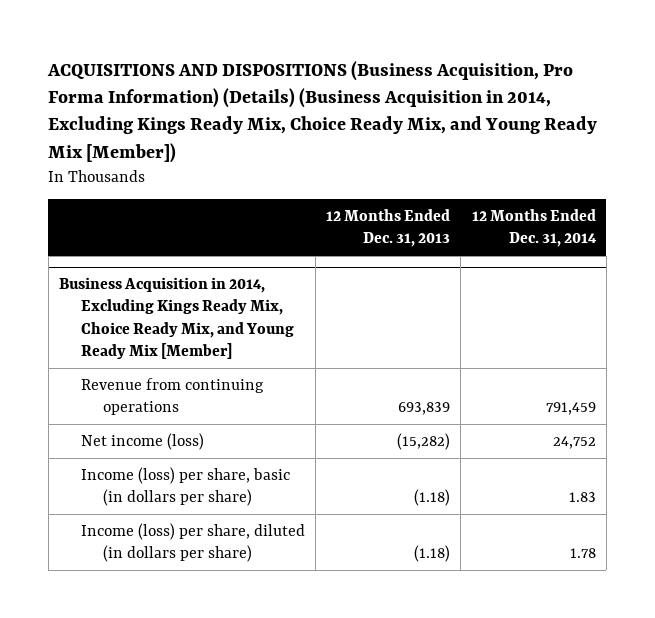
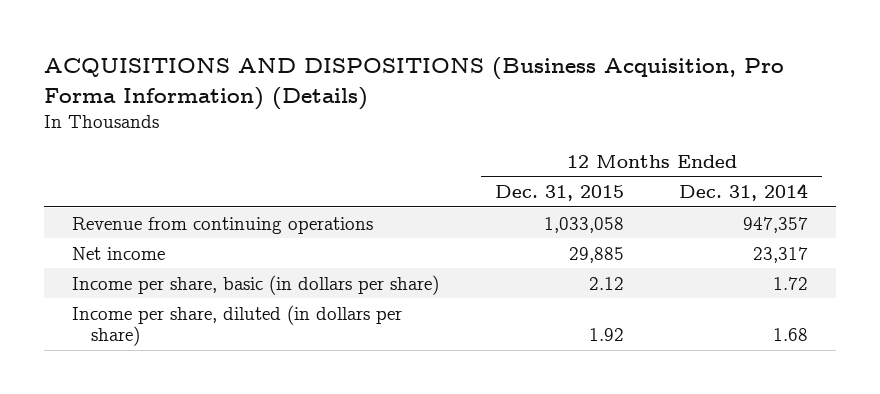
[47,60,598,163] ACQUISITIONS AND DISPOSITIONS (Business Acquisition, Pro Forma Information) (Details) (Business Acquisition in 2014, Excluding Kings Ready Mix, Choice Ready Mix, and Young Ready Mix [Member]) -> [43,57,784,110] ACQUISITIONS AND DISPOSITIONS (Business Acquisition, Pro Forma Information) (Details)
[326,209,451,248] 12 Months Ended Dec. 31, 2013 -> none
none -> [494,185,624,202] Dec. 31, 2015
[59,276,294,360] Business Acquisition in 2014, Excluding Kings Ready Mix, Choice Ready Mix, and Young Ready Mix [Member] -> none
[545,402,596,416] 791,459 -> [743,216,809,233] 947,357
[80,432,204,450] Net income (loss) -> [71,246,165,260] Net income
[552,435,596,449] 24,752 -> [753,246,809,263] 23,317
[80,466,290,507] Income (loss) per share, basic (in dollars per share) -> [71,274,439,295] Income per share, basic (in dollars per share)
[568,492,596,503] 1.83 -> [773,276,809,290] 1.72
[80,522,305,563] Income (loss) per share, diluted (in dollars per share) -> [71,304,402,347] Income per share, diluted (in dollars per share)
[569,548,596,559] 1.78 -> [773,328,809,342] 1.68

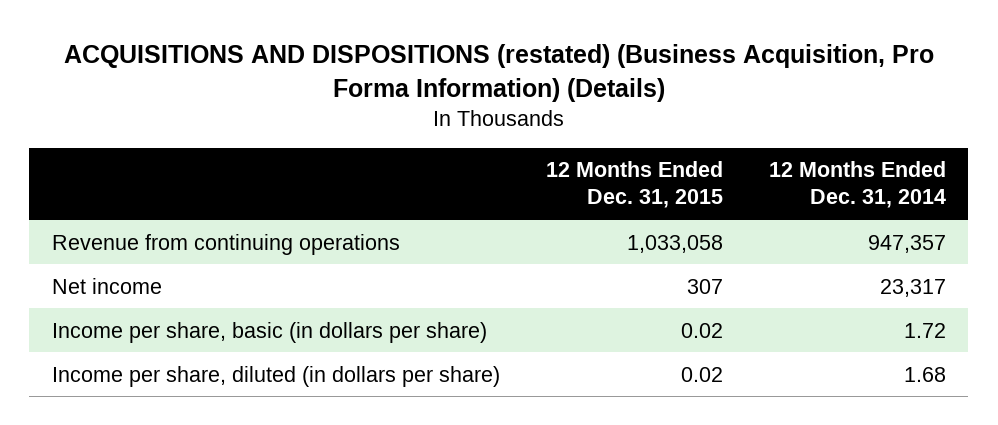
[43,57,784,110] ACQUISITIONS AND DISPOSITIONS (Business Acquisition, Pro Forma Information) (Details) -> [63,44,934,102] ACQUISITIONS AND DISPOSITIONS (restated) (Business Acquisition, Pro Forma Information) (Details)
[568,246,624,263] 29,885 -> [686,278,723,294] 307
[588,276,624,290] 2.12 -> [680,322,723,338] 0.02
[588,328,624,342] 1.92 -> [680,366,723,382] 0.02

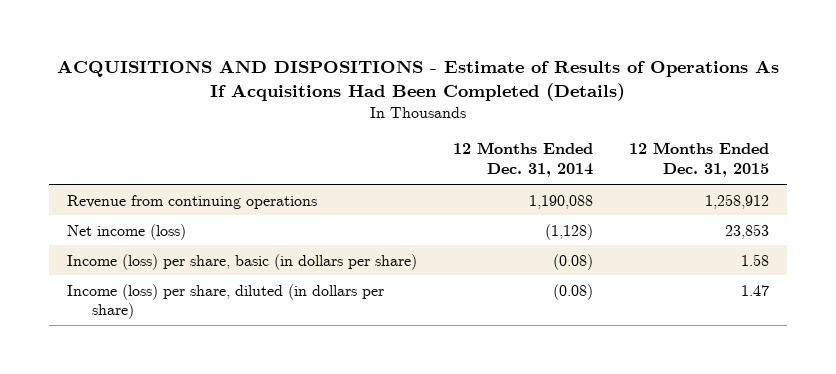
[63,44,934,102] ACQUISITIONS AND DISPOSITIONS (restated) (Business Acquisition, Pro Forma Information) (Details) -> [57,60,780,102] ACQUISITIONS AND DISPOSITIONS - Estimate of Results of Operations As If Acquisitions Had Been Completed (Details)
[626,234,723,253] 1,033,058 -> [705,193,770,209] 1,258,912
[867,234,946,253] 947,357 -> [529,194,594,209] 1,190,088
[52,277,163,294] Net income -> [67,223,187,240] Net income (loss)
[686,278,723,294] 307 -> [725,223,770,239] 23,853
[879,278,946,297] 23,317 -> [545,223,594,240] (1,128)
[52,321,488,343] Income per share, basic (in dollars per share) -> [67,253,418,270] Income (loss) per share, basic (in dollars per share)
[680,322,723,338] 0.02 -> [741,253,770,266] 1.58
[903,322,946,338] 1.72 -> [553,253,594,270] (0.08)
[52,365,501,387] Income per share, diluted (in dollars per share) -> [67,283,385,320] Income (loss) per share, diluted (in dollars per share)
[680,366,723,382] 0.02 -> [741,284,770,296] 1.47
[903,366,946,382] 1.68 -> [553,283,594,300] (0.08)

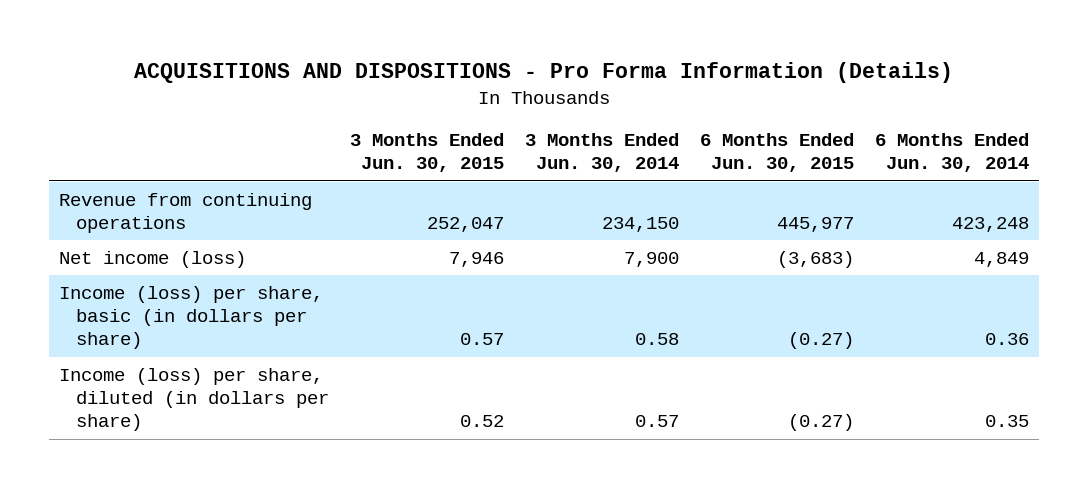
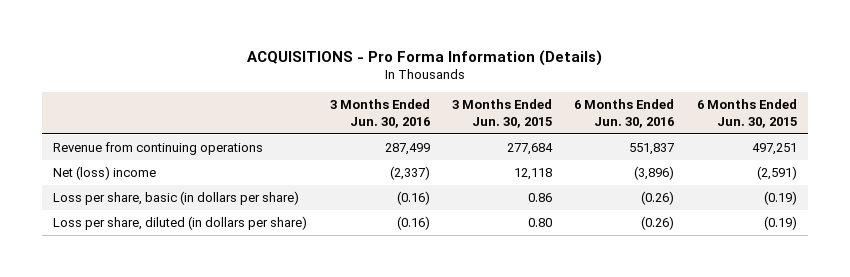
[134,62,954,84] ACQUISITIONS AND DISPOSITIONS - Pro Forma Information (Details) -> [247,49,603,66] ACQUISITIONS - Pro Forma Information (Details)
[524,133,679,173] 3 Months Ended Jun. 30, 2014 -> none
[874,133,1029,173] 6 Months Ended Jun. 30, 2014 -> none
none -> [329,99,430,128] 3 Months Ended Jun. 30, 2016
none -> [574,99,675,128] 6 Months Ended Jun. 30, 2016
[426,217,504,233] 252,047 -> [507,143,554,156] 277,684
[776,217,854,233] 445,977 -> [751,143,797,156] 497,251
[59,250,247,268] Net income (loss) -> [53,166,157,181] Net (loss) income
[448,251,504,267] 7,946 -> [514,168,553,181] 12,118
[776,250,854,268] (3,683) -> [756,166,797,181] (2,591)
[59,285,324,350] Income (loss) per share, basic (in dollars per share) -> [53,191,300,206] Loss per share, basic (in dollars per share)
[459,333,504,346] 0.57 -> [528,193,553,203] 0.86
[787,332,854,350] (0.27) -> [763,191,797,206] (0.19)
[59,367,329,432] Income (loss) per share, diluted (in dollars per share) -> [53,216,308,231] Loss per share, diluted (in dollars per share)
[459,415,504,428] 0.52 -> [528,218,553,228] 0.80
[787,414,854,432] (0.27) -> [763,216,797,231] (0.19)

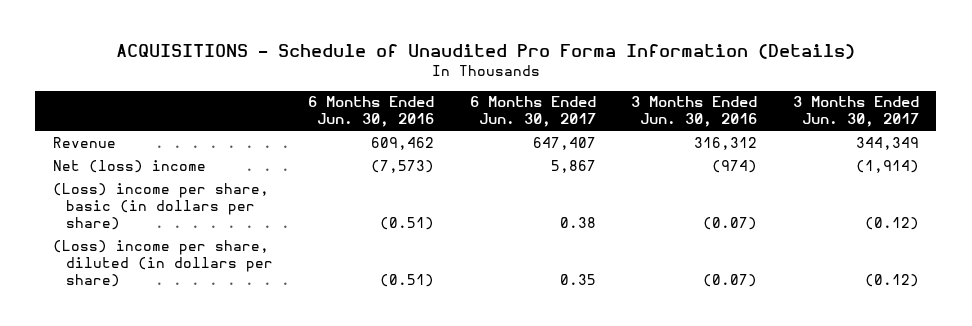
[247,49,603,66] ACQUISITIONS - Pro Forma Information (Details) -> [115,44,855,60] ACQUISITIONS - Schedule of Unaudited Pro Forma Information (Details)
[452,99,553,128] 3 Months Ended Jun. 30, 2015 -> none
[696,99,797,128] 6 Months Ended Jun. 30, 2015 -> none
none -> [469,96,596,128] 6 Months Ended Jun. 30, 2017
none -> [792,96,919,128] 3 Months Ended Jun. 30, 2017
[53,142,264,156] Revenue from continuing operations -> [53,136,117,148] Revenue
[384,143,430,156] 287,499 -> [694,136,758,150] 316,312
[629,143,675,156] 551,837 -> [371,136,435,150] 609,462
[389,166,430,181] (2,337) -> [712,159,758,173] (974)
[634,166,675,181] (3,896) -> [371,159,435,173] (7,573)
[53,191,300,206] Loss per share, basic (in dollars per share) -> [53,182,270,230] (Loss) income per share, basic (in dollars per share)
[396,191,430,206] (0.16) -> [703,216,758,230] (0.07)
[641,191,675,206] (0.26) -> [380,216,435,230] (0.51)
[53,216,308,231] Loss per share, diluted (in dollars per share) -> [53,239,273,287] (Loss) income per share, diluted (in dollars per share)
[396,216,430,231] (0.16) -> [703,273,758,287] (0.07)
[641,216,675,231] (0.26) -> [380,273,435,287] (0.51)

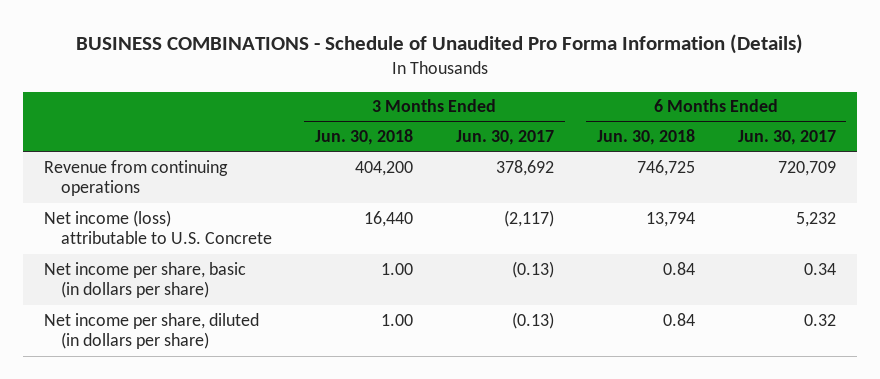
[115,44,855,60] ACQUISITIONS - Schedule of Unaudited Pro Forma Information (Details) -> [75,34,803,55] BUSINESS COMBINATIONS - Schedule of Unaudited Pro Forma Information (Details)
[308,96,435,128] 6 Months Ended Jun. 30, 2016 -> none
[631,96,758,128] 3 Months Ended Jun. 30, 2016 -> none
none -> [314,128,413,145] Jun. 30, 2018
none -> [596,128,695,145] Jun. 30, 2018
[53,136,117,148] Revenue -> [44,159,229,197] Revenue from continuing operations
[532,136,596,150] 647,407 -> [777,160,836,176] 720,709
[855,136,919,150] 344,349 -> [495,159,554,176] 378,692
[53,159,207,173] Net (loss) income -> [44,209,273,245] Net income (loss) attributable to U.S. Concrete
[550,159,596,173] 5,867 -> [795,211,836,227] 5,232
[855,159,919,173] (1,914) -> [503,209,554,227] (2,117)
[53,182,270,230] (Loss) income per share, basic (in dollars per share) -> [44,261,247,299] Net income per share, basic (in dollars per share)
[559,216,596,228] 0.38 -> [803,262,836,275] 0.34
[864,216,919,230] (0.12) -> [511,260,554,278] (0.13)
[53,239,273,287] (Loss) income per share, diluted (in dollars per share) -> [44,312,260,350] Net income per share, diluted (in dollars per share)
[559,273,596,285] 0.35 -> [803,313,836,326] 0.32
[864,273,919,287] (0.12) -> [511,311,554,329] (0.13)

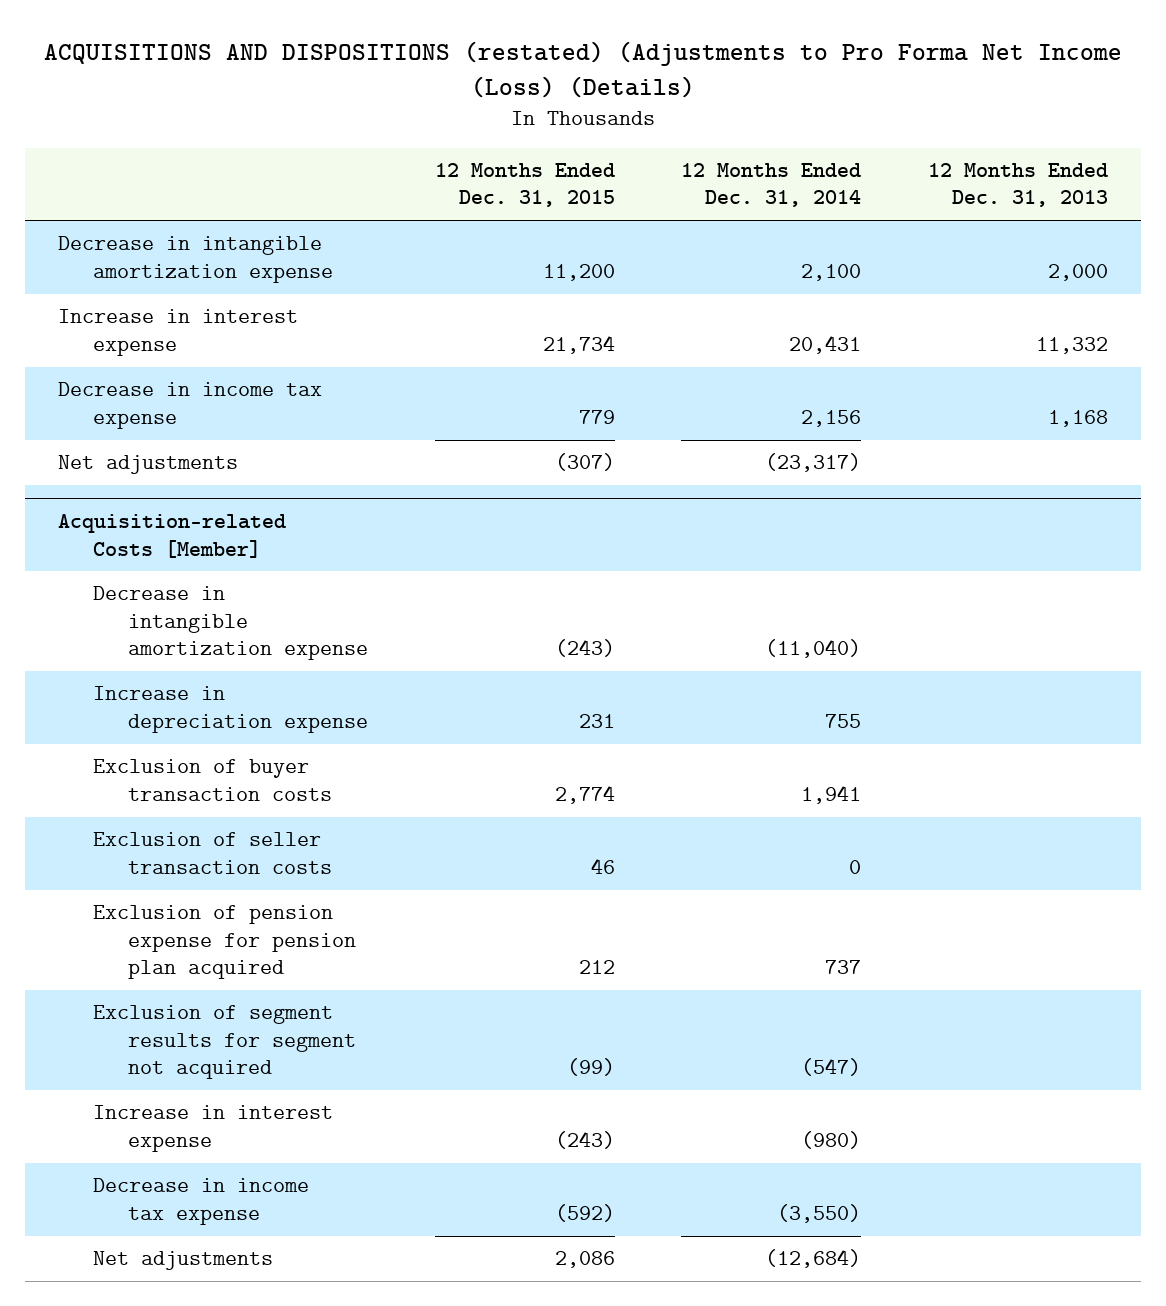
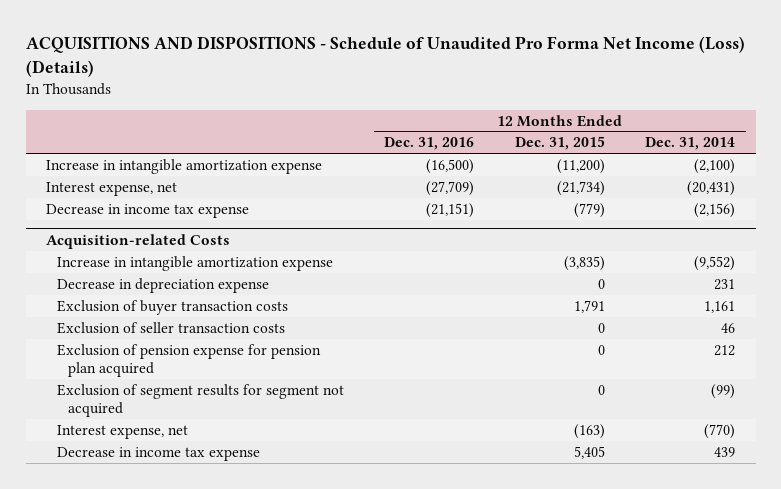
[44,40,1123,98] ACQUISITIONS AND DISPOSITIONS (restated) (Adjustments to Pro Forma Net Income (Loss) (Details) -> [25,36,745,78] ACQUISITIONS AND DISPOSITIONS - Schedule of Unaudited Pro Forma Net Income (Loss) (Details)
[928,163,1109,208] 12 Months Ended Dec. 31, 2013 -> none
none -> [384,137,475,151] Dec. 31, 2016
[58,455,239,475] Net adjustments -> none
[93,1251,274,1271] Net adjustments -> none
[58,236,334,283] Decrease in intangible amortization expense -> [45,158,322,174] Increase in intangible amortization expense
[542,263,615,281] 11,200 -> [556,158,605,174] (11,200)
[801,263,862,281] 2,100 -> [694,158,736,174] (2,100)
[58,309,299,356] Increase in interest expense -> [45,181,177,196] Interest expense, net
[542,334,615,354] 21,734 -> [556,180,605,196] (21,734)
[789,334,862,354] 20,431 -> [687,180,736,196] (20,431)
[578,409,615,424] 779 -> [573,202,605,218] (779)
[801,409,862,427] 2,156 -> [694,202,736,218] (2,156)
[58,514,287,558] Acquisition-related Costs [Member] -> [45,233,230,249] Acquisition-related Costs
[93,586,368,661] Decrease in intangible amortization expense -> [56,255,333,271] Increase in intangible amortization expense
[554,639,615,658] (243) -> [563,255,605,271] (3,835)
[765,639,862,659] (11,040) -> [694,255,736,271] (9,552)
[93,686,368,733] Increase in depreciation expense -> [56,277,269,293] Decrease in depreciation expense
[578,713,615,728] 231 -> [597,278,605,289] 0
[825,713,862,728] 755 -> [714,278,736,290] 231
[554,784,615,804] 2,774 -> [573,299,605,313] 1,791
[801,784,862,804] 1,941 -> [704,300,736,313] 1,161
[590,857,615,874] 46 -> [597,322,605,333] 0
[849,859,862,874] 0 -> [721,322,736,333] 46
[578,960,615,975] 212 -> [597,344,605,355] 0
[825,960,862,975] 737 -> [714,344,736,356] 212
[566,1058,615,1077] (99) -> [597,384,605,395] 0
[801,1058,862,1077] (547) -> [711,383,736,399] (99)
[93,1105,334,1152] Increase in interest expense -> [56,424,188,439] Interest expense, net
[554,1130,615,1149] (243) -> [573,423,605,439] (163)
[801,1130,862,1149] (980) -> [704,423,736,439] (770)
[554,1203,615,1222] (592) -> [573,445,605,459] 5,405
[777,1203,862,1223] (3,550) -> [714,446,736,457] 439

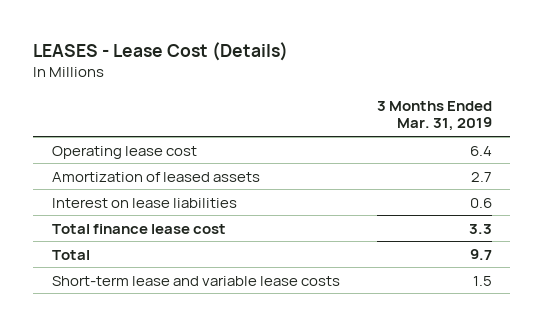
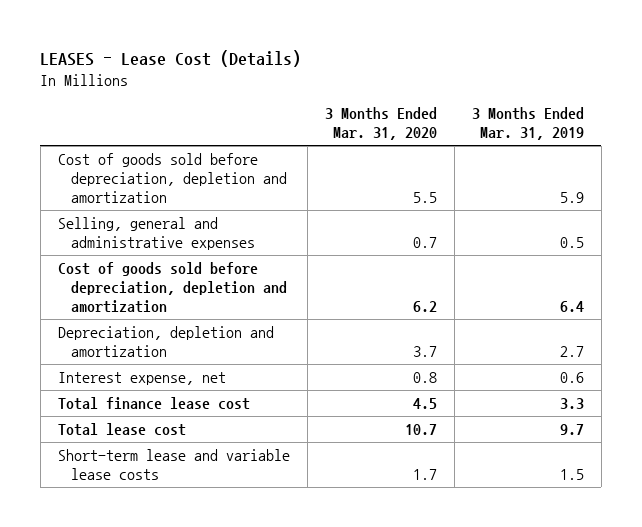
none -> [324,107,437,141] 3 Months Ended Mar. 31, 2020
none -> [57,152,288,204] Cost of goods sold before depreciation, depletion and amortization
none -> [57,216,256,250] Selling, general and administrative expenses
[51,145,197,159] Operating lease cost -> [57,261,288,314] Cost of goods sold before depreciation, depletion and amortization
[51,171,260,182] Amortization of leased assets -> [57,325,274,357] Depreciation, depletion and amortization
[51,197,237,208] Interest on lease liabilities -> [57,371,226,385] Interest expense, net
[51,249,90,260] Total -> [57,422,186,436] Total lease cost

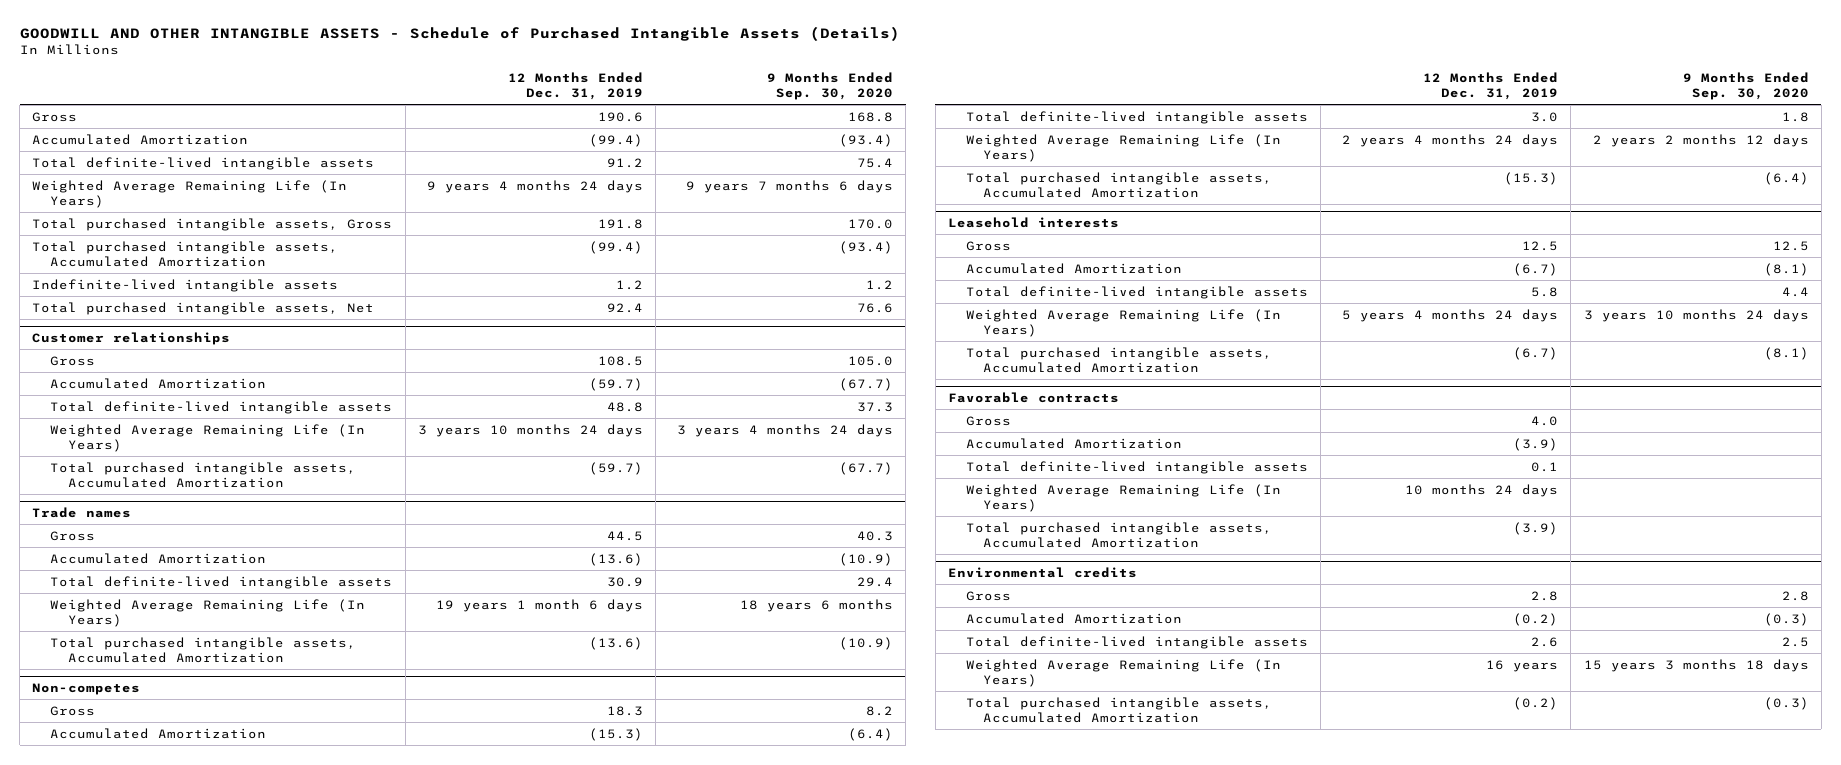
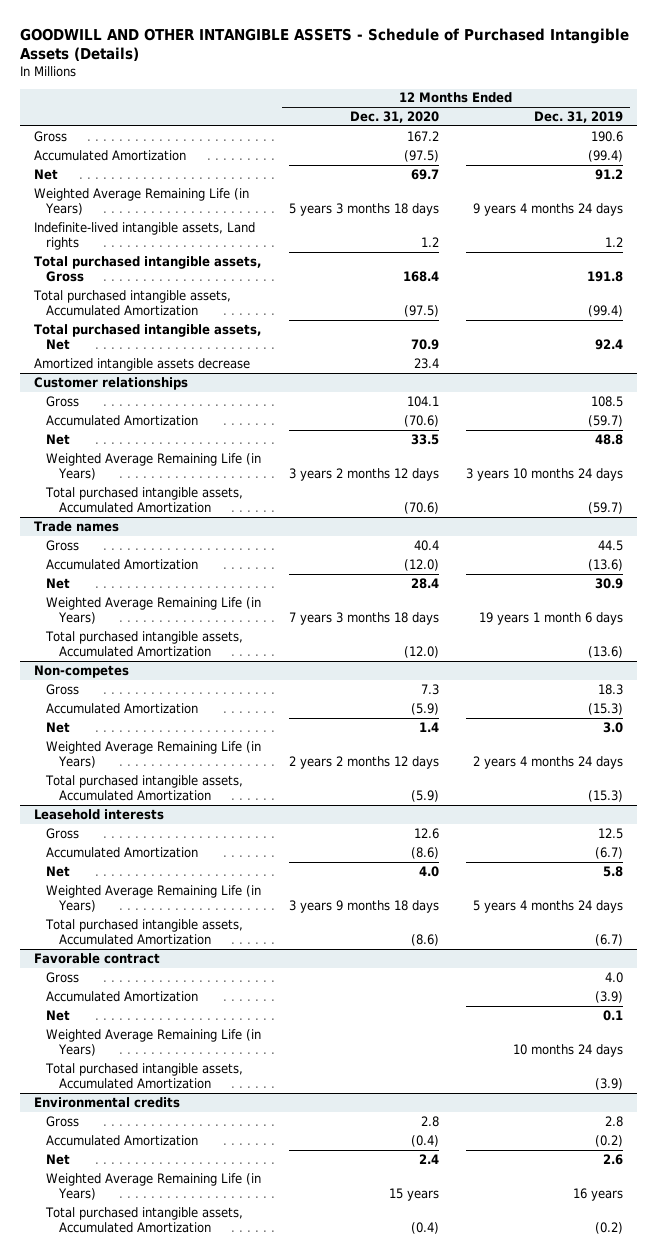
[767,71,894,100] 9 Months Ended Sep. 30, 2020 -> none
none -> [349,111,439,124] Dec. 31, 2020
[32,156,375,170] Total definite-lived intangible assets -> [33,168,58,180] Net
[32,179,348,208] Weighted Average Remaining Life (In Years) -> [33,187,249,216] Weighted Average Remaining Life (in Years)
none -> [33,221,255,251] Indefinite-lived intangible assets, Land rights
[32,278,339,292] Indefinite-lived intangible assets -> none
none -> [33,357,250,371] Amortized intangible assets decrease
[50,400,393,414] Total definite-lived intangible assets -> [46,433,71,445] Net
[50,423,366,452] Weighted Average Remaining Life (In Years) -> [46,452,262,481] Weighted Average Remaining Life (in Years)
[50,575,393,589] Total definite-lived intangible assets -> [46,577,71,589] Net
[50,598,366,627] Weighted Average Remaining Life (In Years) -> [46,596,262,625] Weighted Average Remaining Life (in Years)
[965,110,1308,124] Total definite-lived intangible assets -> [46,721,71,733] Net
[965,133,1281,162] Weighted Average Remaining Life (In Years) -> [46,740,262,769] Weighted Average Remaining Life (in Years)
[965,285,1308,299] Total definite-lived intangible assets -> [46,865,71,877] Net
[965,308,1281,337] Weighted Average Remaining Life (In Years) -> [46,884,262,913] Weighted Average Remaining Life (in Years)
[948,392,1120,404] Favorable contracts -> [33,952,160,964] Favorable contract
[965,460,1308,474] Total definite-lived intangible assets -> [46,1009,71,1021] Net
[965,483,1281,512] Weighted Average Remaining Life (In Years) -> [46,1028,262,1057] Weighted Average Remaining Life (in Years)
[965,635,1308,649] Total definite-lived intangible assets -> [46,1153,71,1165] Net
[965,658,1281,687] Weighted Average Remaining Life (In Years) -> [46,1172,262,1201] Weighted Average Remaining Life (in Years)

